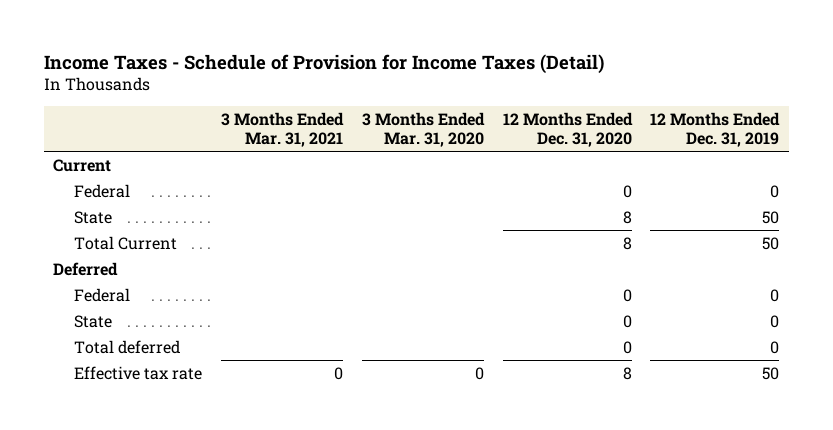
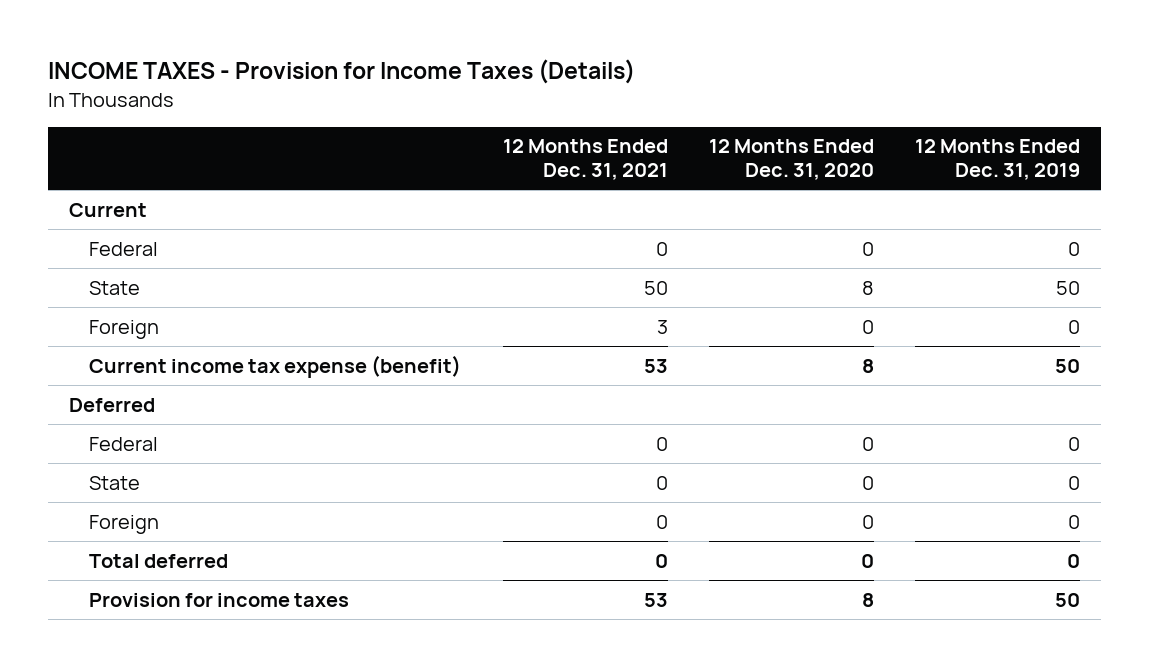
[43,53,604,74] Income Taxes - Schedule of Provision for Income Taxes (Detail) -> [48,59,636,85] INCOME TAXES - Provision for Income Taxes (Details)
[220,111,344,148] 3 Months Ended Mar. 31, 2021 -> none
[361,111,485,148] 3 Months Ended Mar. 31, 2020 -> none
none -> [502,139,668,181] 12 Months Ended Dec. 31, 2021
none -> [89,319,160,339] Foreign
[74,235,178,250] Total Current -> [89,354,462,378] Current income tax expense (benefit)
none -> [89,514,160,534] Foreign
[74,365,203,380] Effective tax rate -> [89,592,350,607] Provision for income taxes

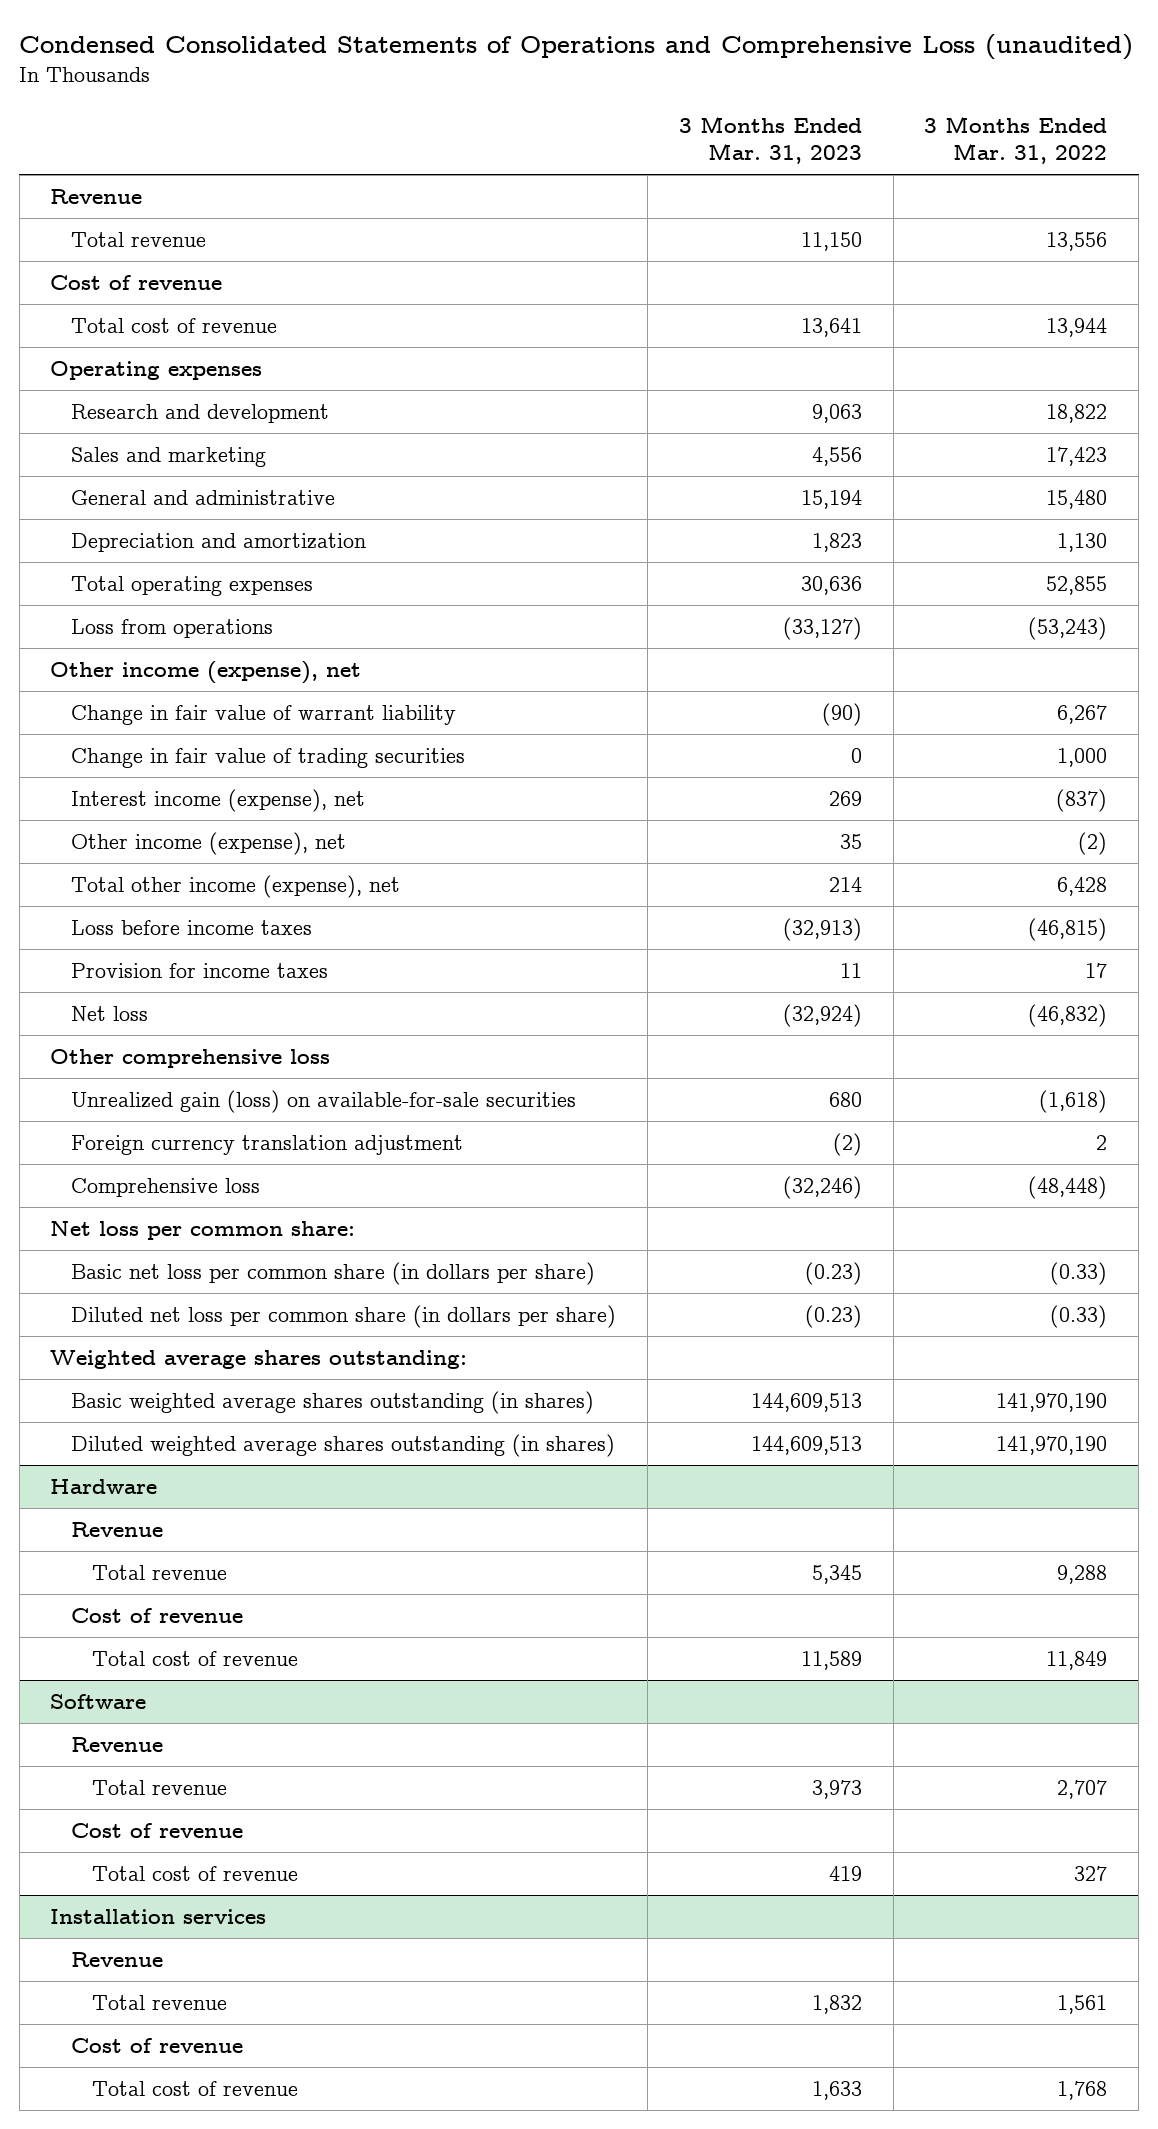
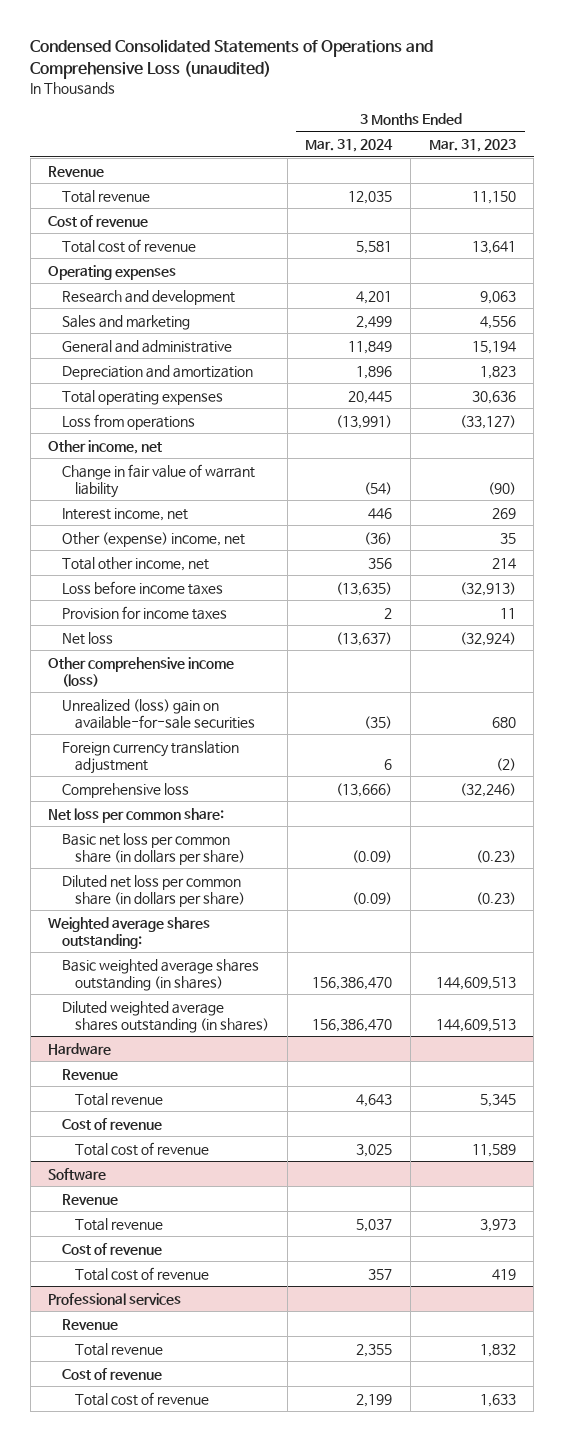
[924,115,1108,165] 3 Months Ended Mar. 31, 2022 -> none
none -> [305,139,394,153] Mar. 31, 2024
[50,660,362,684] Other income (expense), net -> [48,439,163,454] Other income, net
[71,747,466,768] Change in fair value of trading securities -> none
[71,788,366,812] Interest income (expense), net -> [61,507,188,521] Interest income, net
[71,831,347,855] Other income (expense), net -> [61,531,245,547] Other (expense) income, net
[71,874,401,898] Total other income (expense), net -> [61,556,209,571] Total other income, net
[50,1048,331,1068] Other comprehensive loss -> [48,656,235,687] Other comprehensive income (loss)
[71,1089,577,1113] Unrealized gain (loss) on available-for-sale securities -> [61,698,256,729] Unrealized (loss) gain on available-for-sale securities
[50,1908,267,1924] Installation services -> [48,1292,182,1305] Professional services

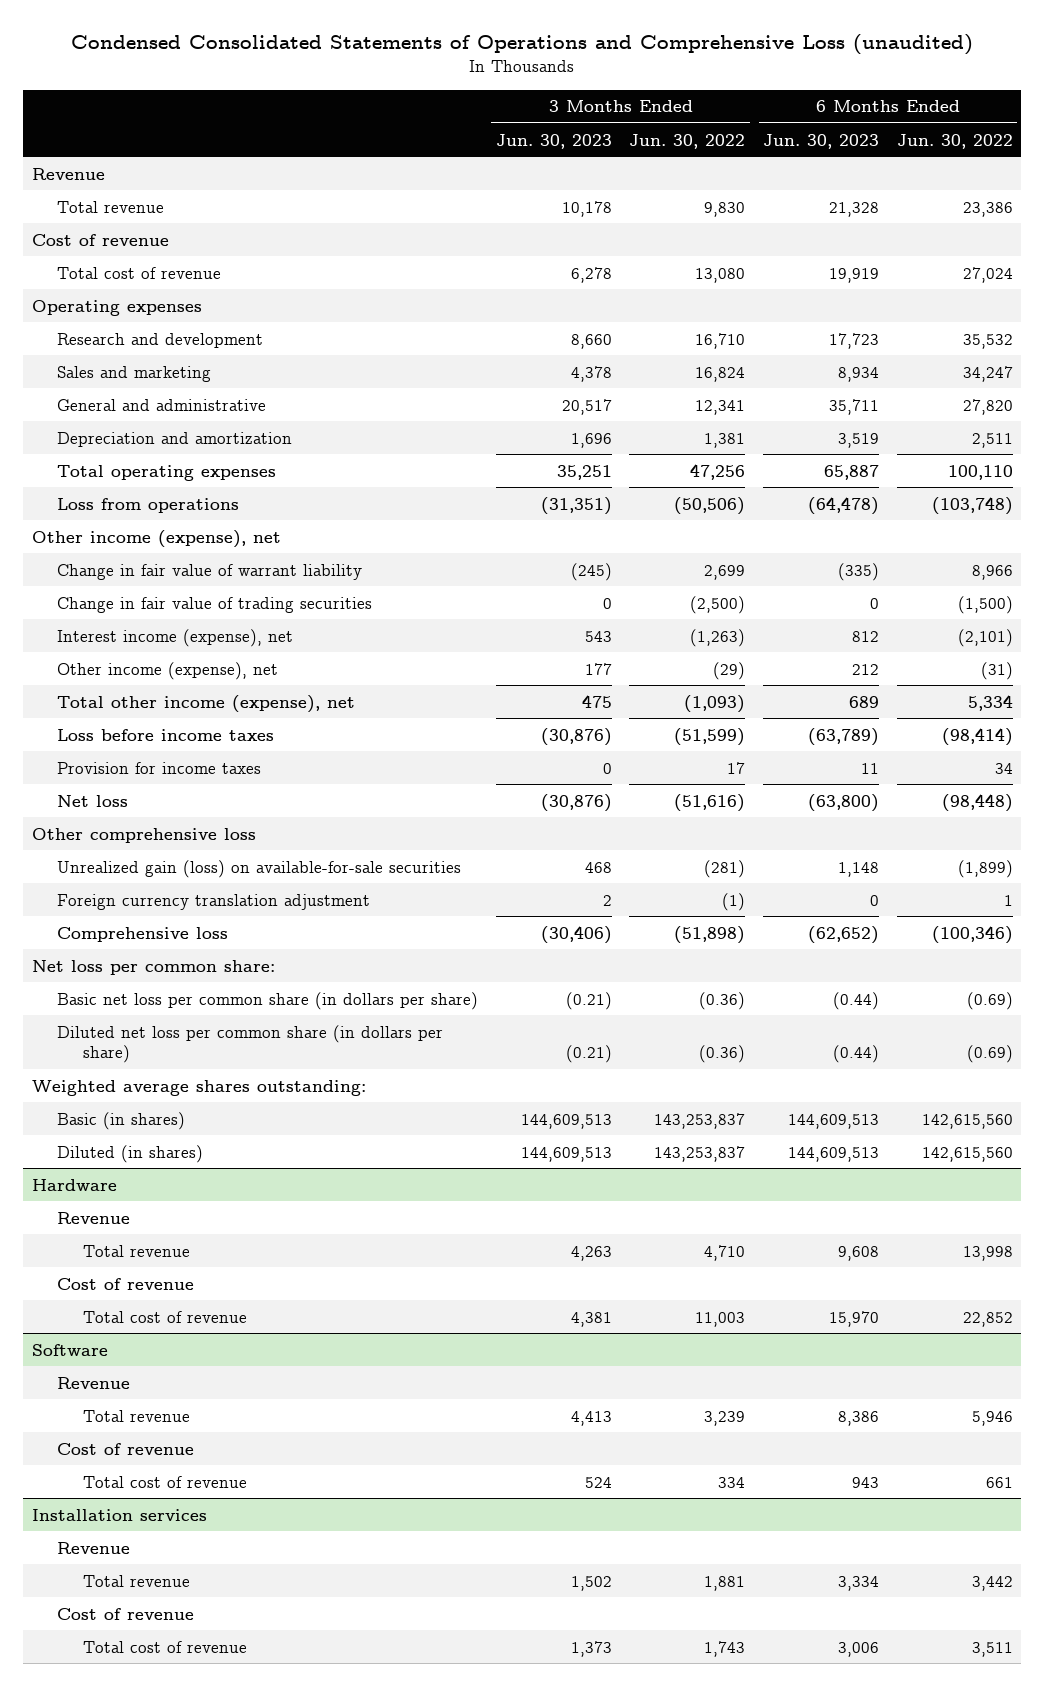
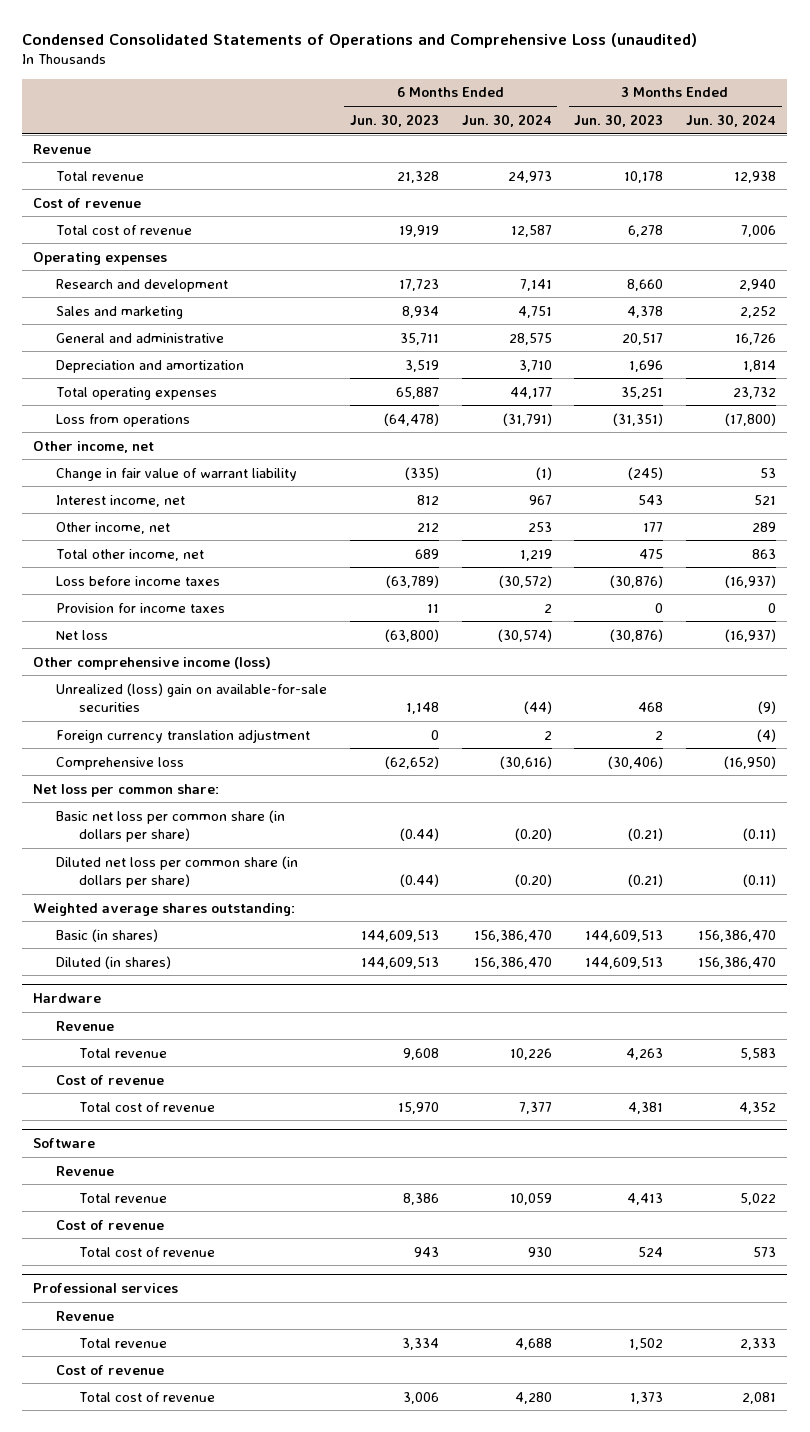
[629,133,746,149] Jun. 30, 2022 -> none
[896,133,1013,149] Jun. 30, 2022 -> none
none -> [461,113,552,127] Jun. 30, 2024
none -> [686,113,777,127] Jun. 30, 2024
[31,529,281,548] Other income (expense), net -> [33,440,155,453] Other income, net
[57,596,373,613] Change in fair value of trading securities -> none
[57,628,294,647] Interest income (expense), net -> [56,494,186,507] Interest income, net
[57,661,279,680] Other income (expense), net -> [56,521,171,534] Other income, net
[57,694,356,713] Total other income (expense), net -> [56,548,205,561] Total other income, net
[31,827,256,843] Other comprehensive loss -> [33,656,272,670] Other comprehensive income (loss)
[57,859,462,878] Unrealized gain (loss) on available-for-sale securities -> [56,682,328,712] Unrealized (loss) gain on available-for-sale securities
[31,1508,207,1521] Installation services -> none
none -> [33,1282,179,1293] Professional services

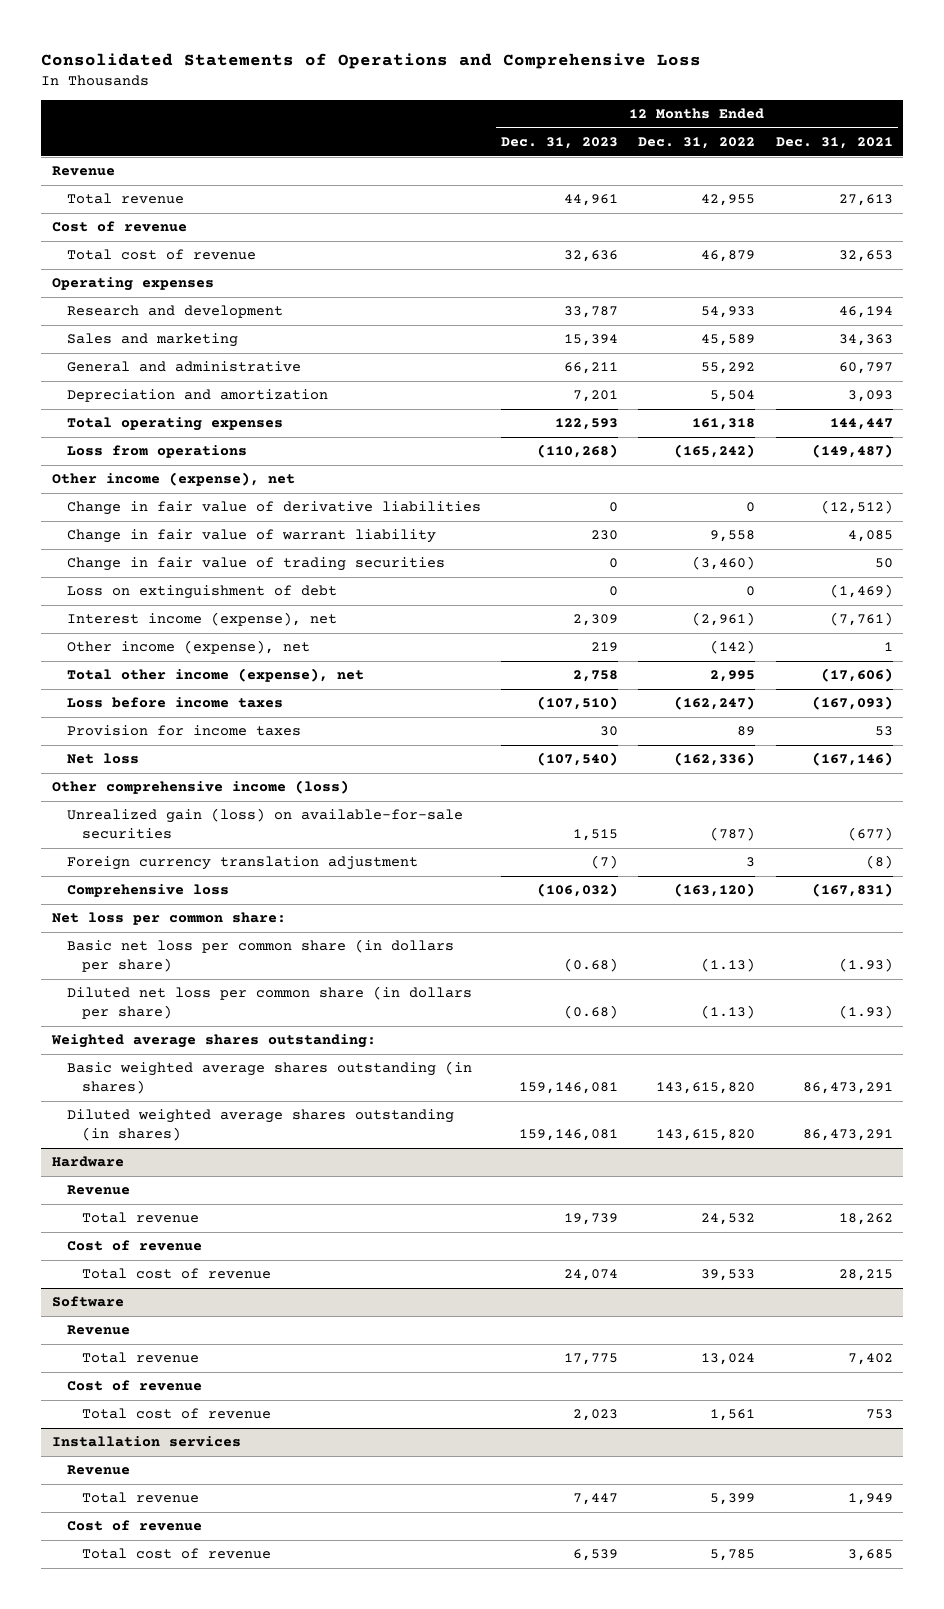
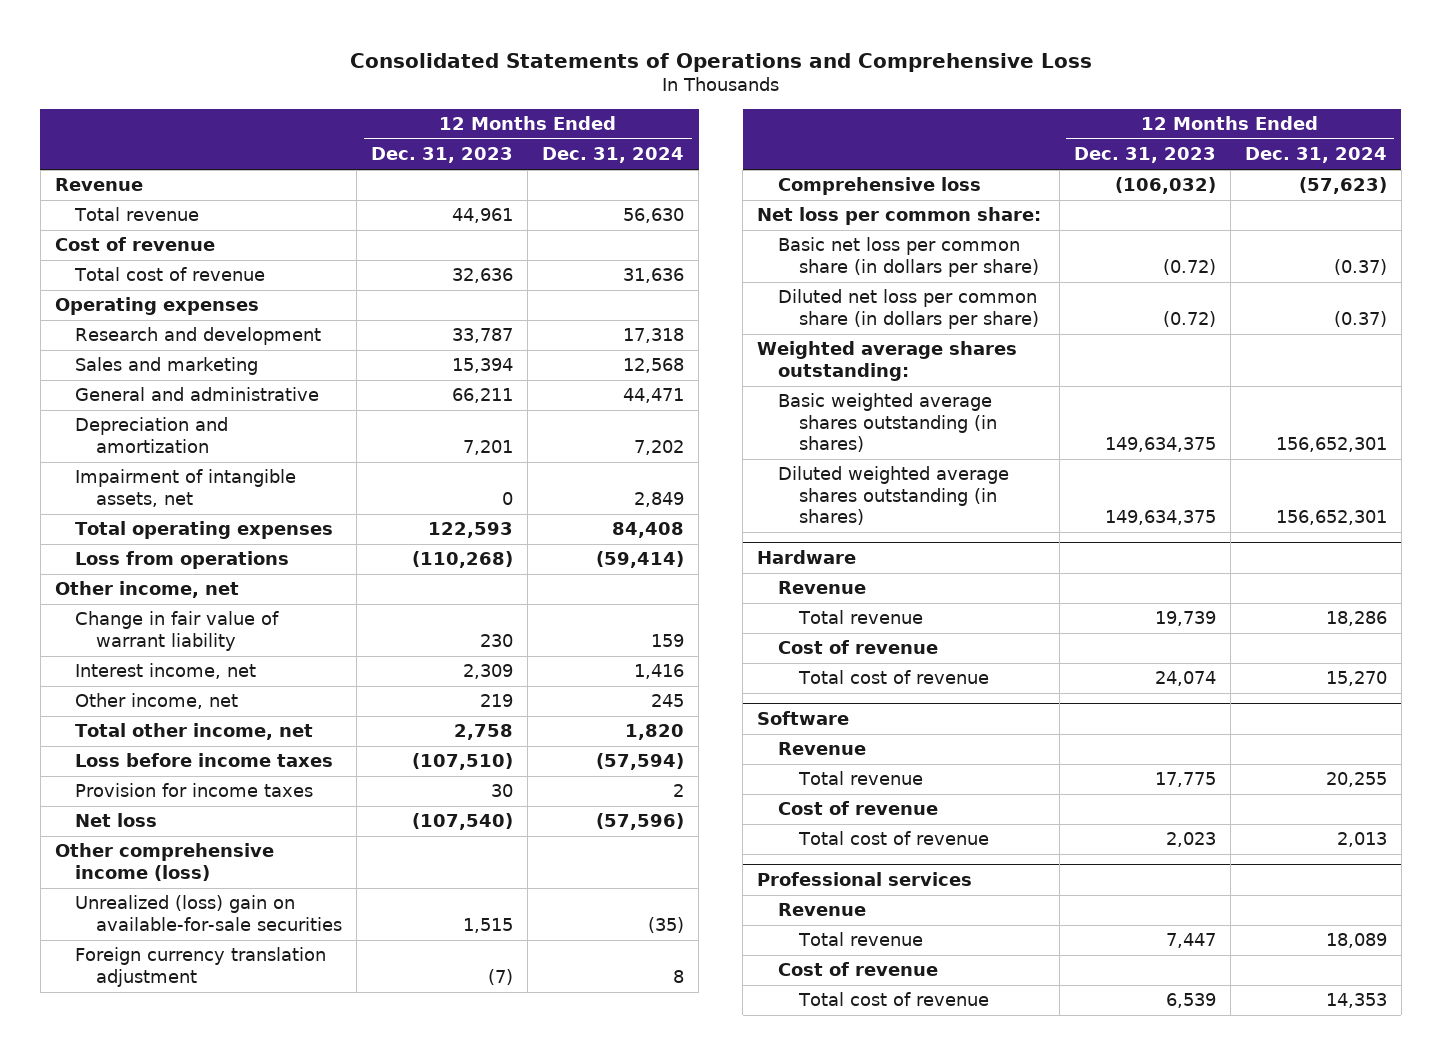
[638,137,756,150] Dec. 31, 2022 -> none
[775,137,893,150] Dec. 31, 2021 -> none
none -> [542,147,685,164] Dec. 31, 2024
none -> [75,469,297,507] Impairment of intangible assets, net
[66,501,481,516] Change in fair value of derivative liabilities -> none
[51,472,295,487] Other income (expense), net -> [54,581,239,599] Other income, net
[66,557,445,572] Change in fair value of trading securities -> none
[66,585,337,600] Loss on extinguishment of debt -> none
[66,612,337,627] Interest income (expense), net -> [75,663,257,680] Interest income, net
[66,640,310,655] Other income (expense), net -> [75,693,239,710] Other income, net
[66,668,364,683] Total other income (expense), net -> [75,723,314,741] Total other income, net
[66,808,463,840] Unrealized gain (loss) on available-for-sale securities -> [75,895,343,931] Unrealized (loss) gain on available-for-sale securities
[564,958,619,973] (0.68) -> [1162,258,1216,275] (0.72)
[564,1005,619,1020] (0.68) -> [1162,310,1216,327] (0.72)
[519,1082,619,1095] 159,146,081 -> [1104,437,1216,453] 149,634,375
[519,1129,619,1142] 159,146,081 -> [1104,510,1216,526] 149,634,375
[51,1436,241,1448] Installation services -> [757,872,973,887] Professional services

